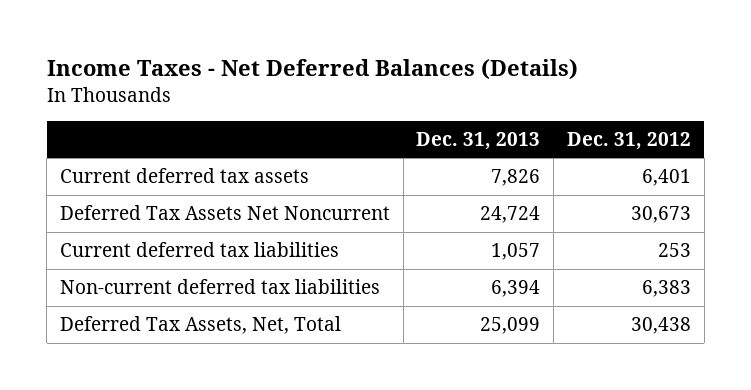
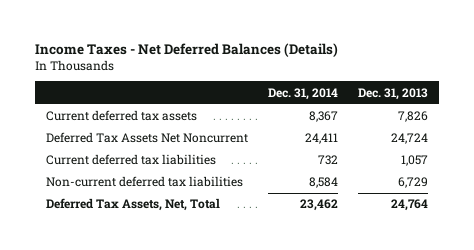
[566,132,691,151] Dec. 31, 2012 -> none
none -> [268,87,339,100] Dec. 31, 2014
[491,280,541,298] 6,394 -> [398,177,429,189] 6,729
[480,317,541,335] 25,099 -> [391,199,429,212] 24,764

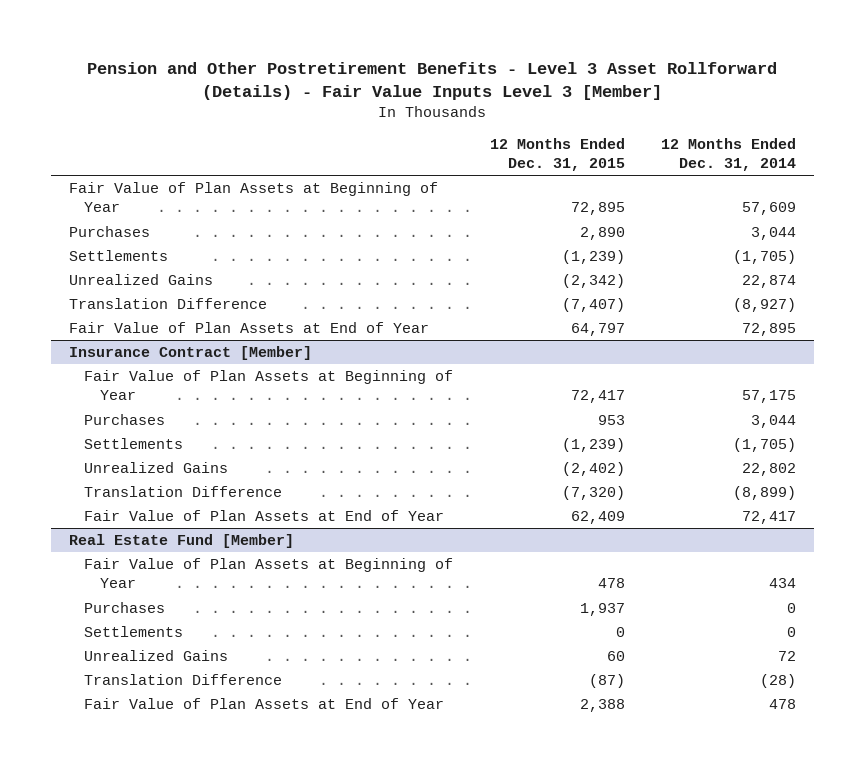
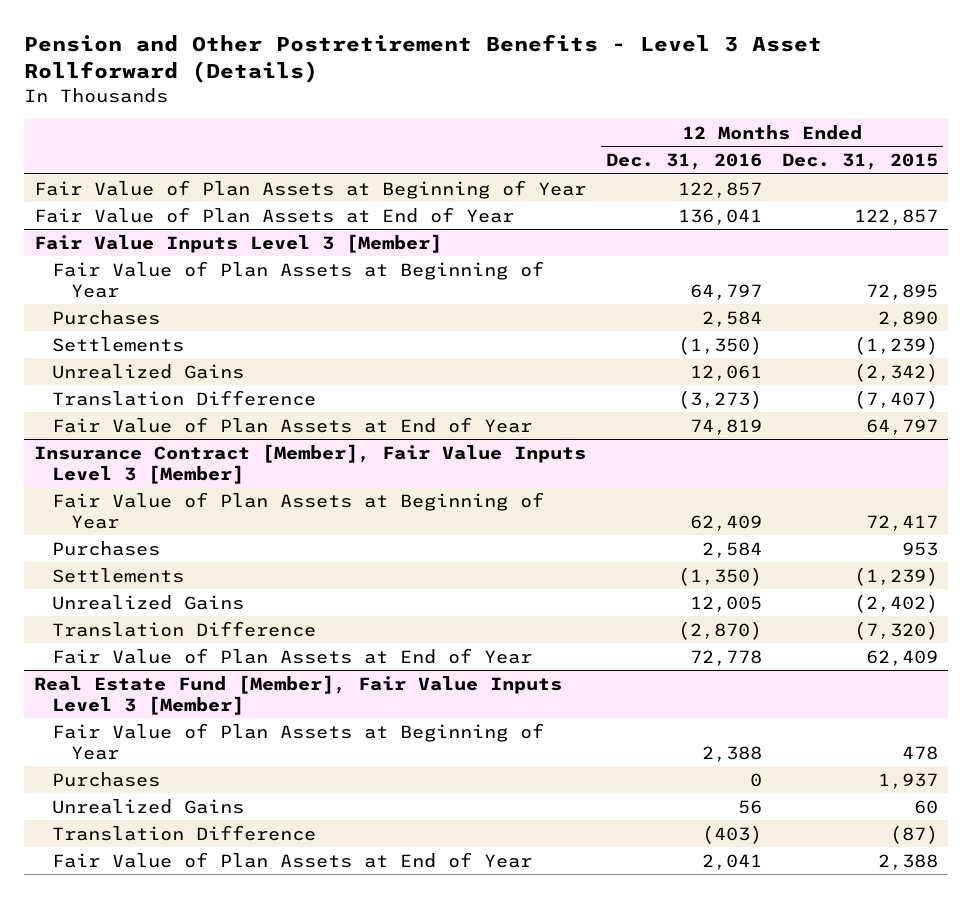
[87,61,778,100] Pension and Other Postretirement Benefits - Level 3 Asset Rollforward (Details) - Fair Value Inputs Level 3 [Member] -> [23,33,822,84] Pension and Other Postretirement Benefits - Level 3 Asset Rollforward (Details)
[660,137,796,171] 12 Months Ended Dec. 31, 2014 -> none
none -> [606,153,763,171] Dec. 31, 2016
none -> [33,179,586,199] Fair Value of Plan Assets at Beginning of Year
none -> [33,206,514,223] Fair Value of Plan Assets at End of Year
none -> [33,233,442,253] Fair Value Inputs Level 3 [Member]
[69,346,313,361] Insurance Contract [Member] -> none
none -> [33,443,586,484] Insurance Contract [Member], Fair Value Inputs Level 3 [Member]
[69,534,295,549] Real Estate Fund [Member] -> none
none -> [33,674,562,715] Real Estate Fund [Member], Fair Value Inputs Level 3 [Member]
[84,626,184,638] Settlements -> none

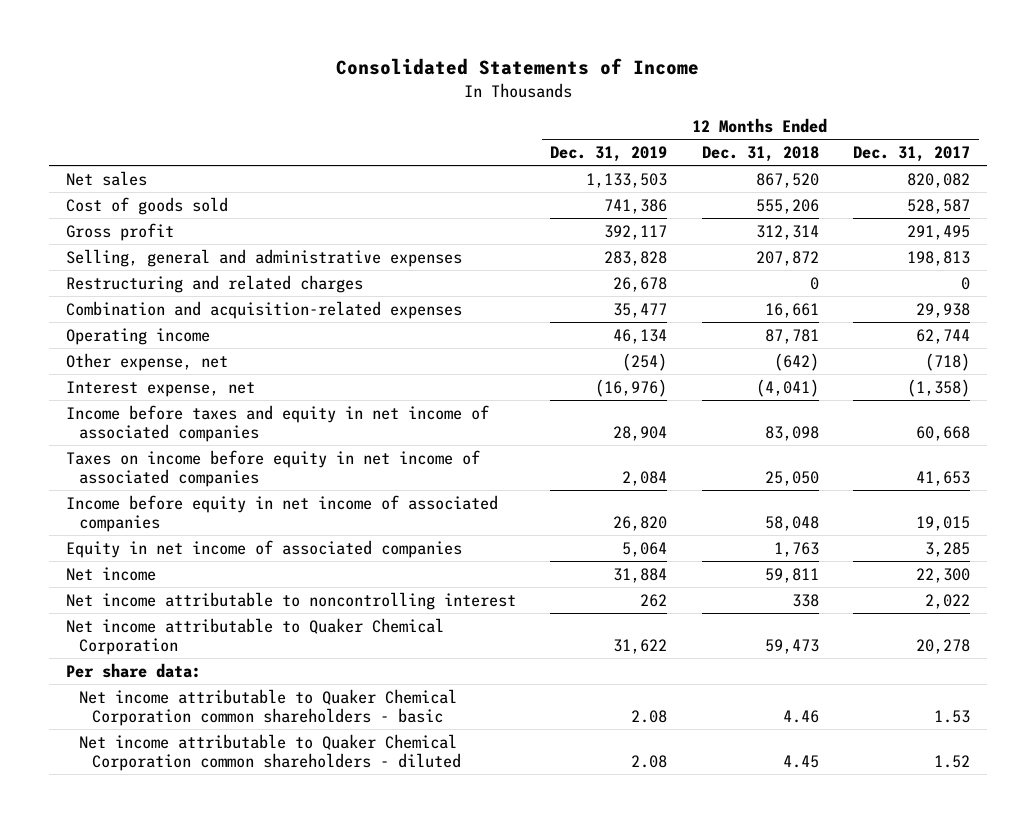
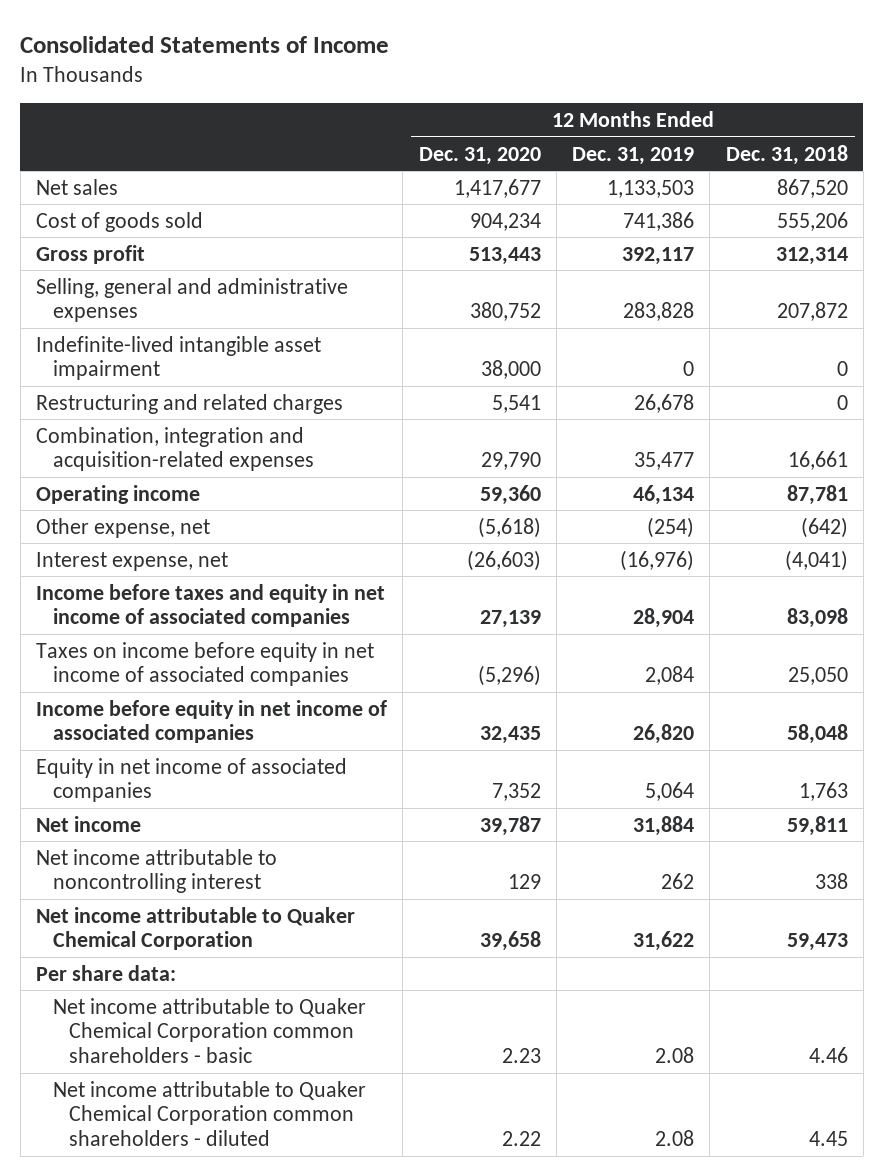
[853,145,971,162] Dec. 31, 2017 -> none
none -> [418,146,541,165] Dec. 31, 2020
none -> [36,335,322,381] Indefinite-lived intangible asset impairment
[66,300,463,319] Combination and acquisition-related expenses -> [36,426,314,472] Combination, integration and acquisition-related expenses

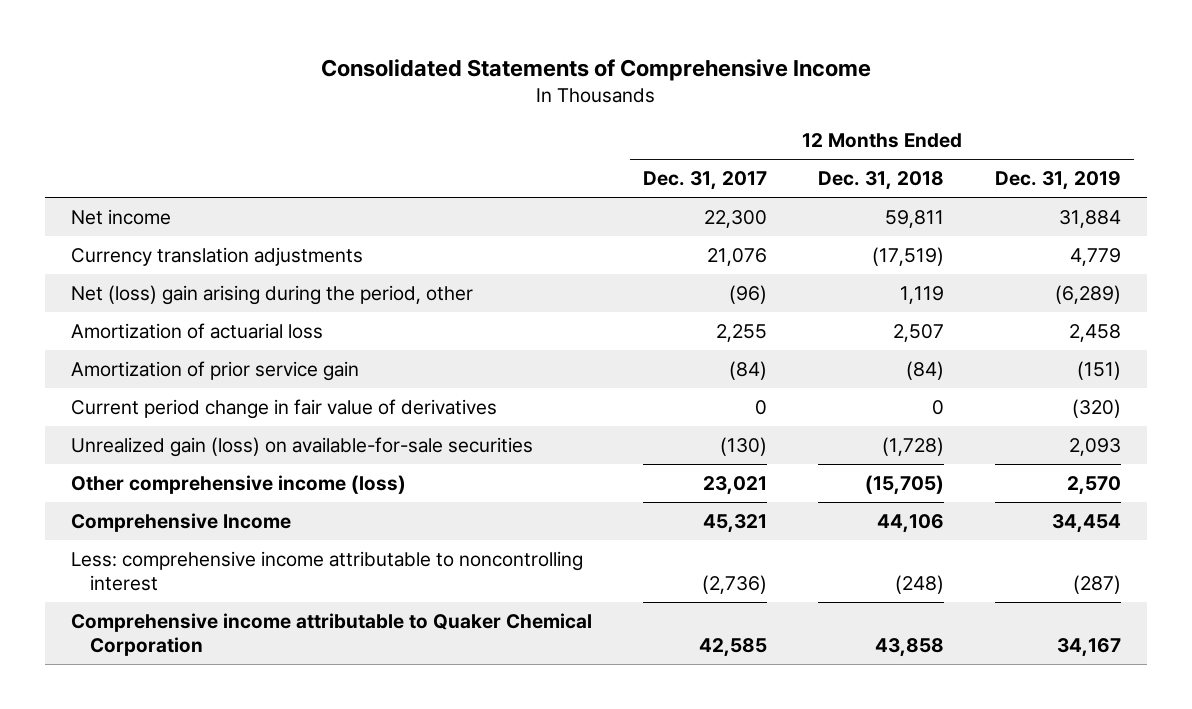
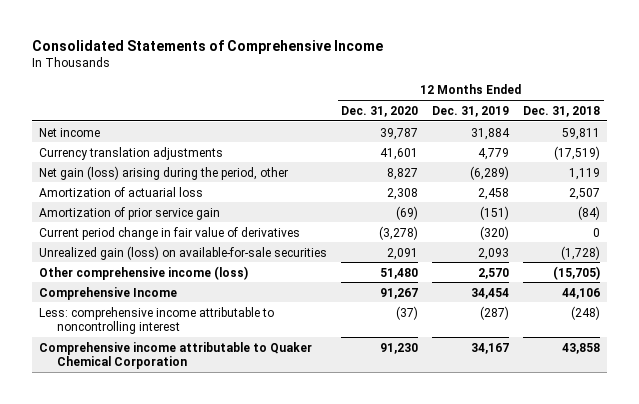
[642,171,767,191] Dec. 31, 2017 -> none
none -> [341,105,419,117] Dec. 31, 2020
[70,284,473,305] Net (loss) gain arising during the period, other -> [39,165,289,180] Net gain (loss) arising during the period, other

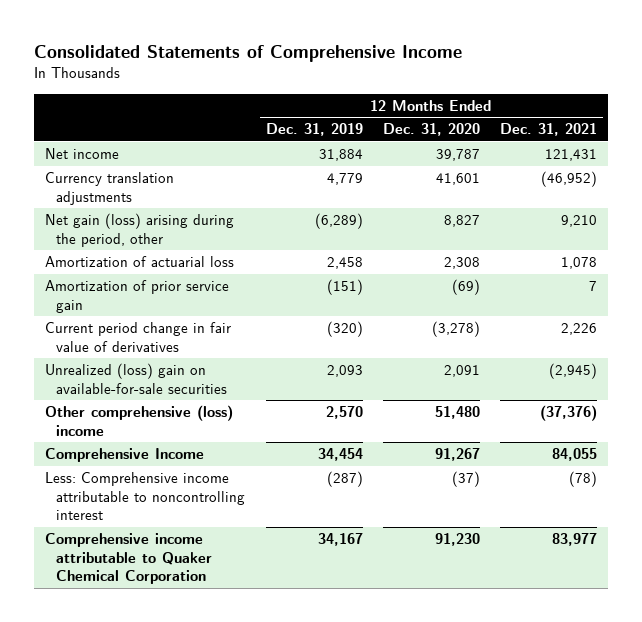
[523,105,601,117] Dec. 31, 2018 -> none
none -> [500,123,598,137] Dec. 31, 2021
[39,245,328,260] Unrealized gain (loss) on available-for-sale securities -> [44,363,228,394] Unrealized (loss) gain on available-for-sale securities
[39,265,249,280] Other comprehensive income (loss) -> [44,405,233,436] Other comprehensive (loss) income
[39,306,275,335] Less: comprehensive income attributable to noncontrolling interest -> [44,472,246,521] Less: Comprehensive income attributable to noncontrolling interest

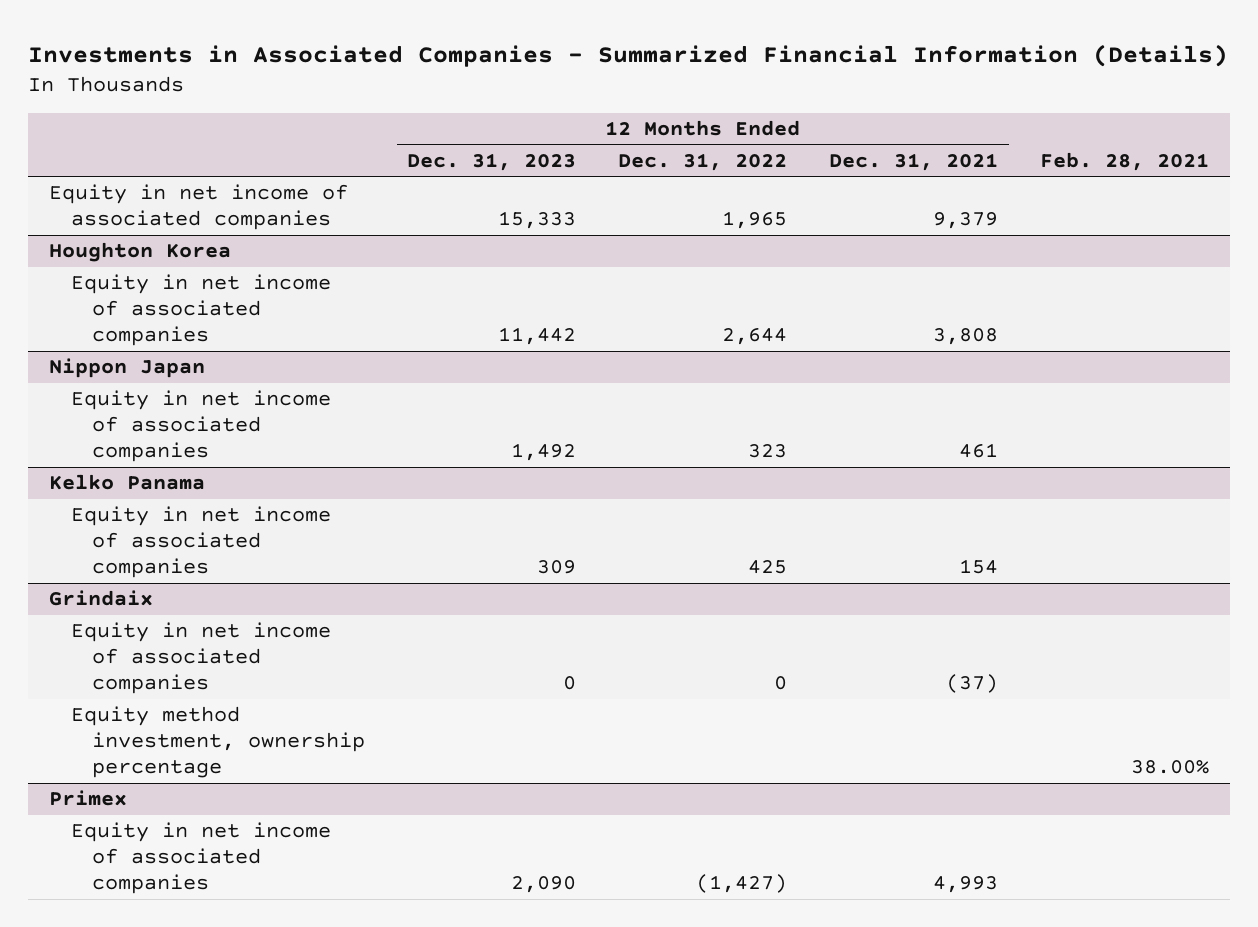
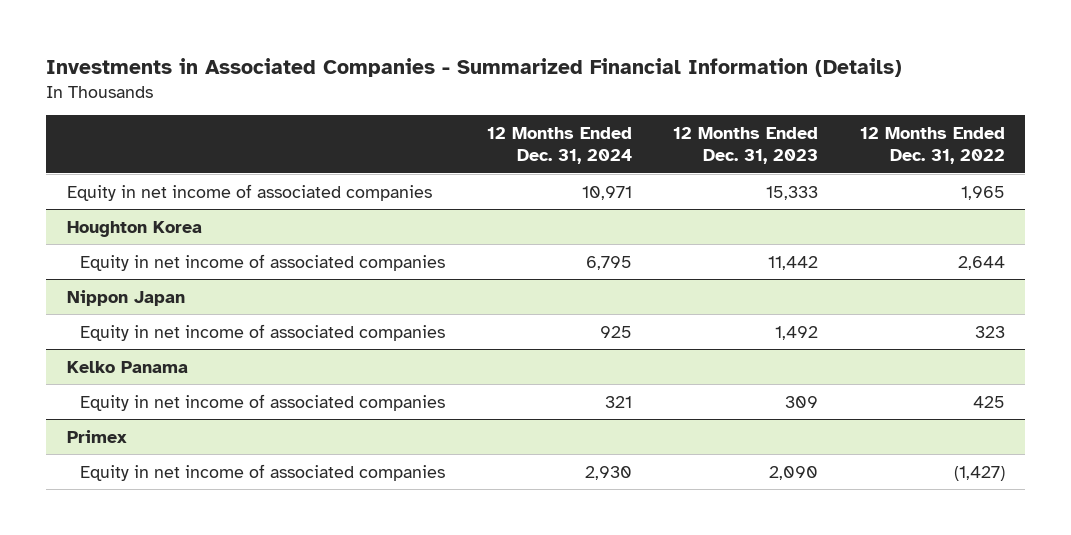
[829,152,999,171] Dec. 31, 2021 -> none
[1040,151,1210,171] Feb. 28, 2021 -> none
none -> [486,126,632,165] 12 Months Ended Dec. 31, 2024
[48,590,153,607] Grindaix -> none
[70,622,331,695] Equity in net income of associated companies -> none
[70,706,366,779] Equity method investment, ownership percentage -> none

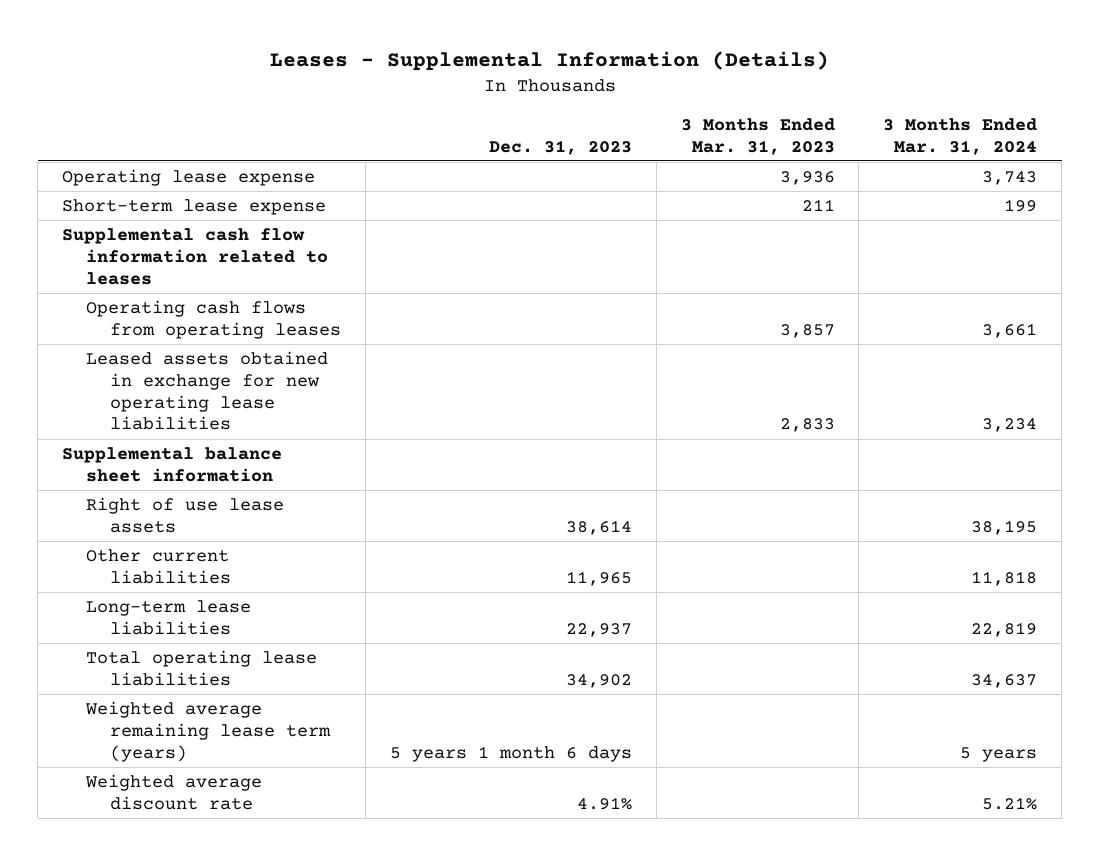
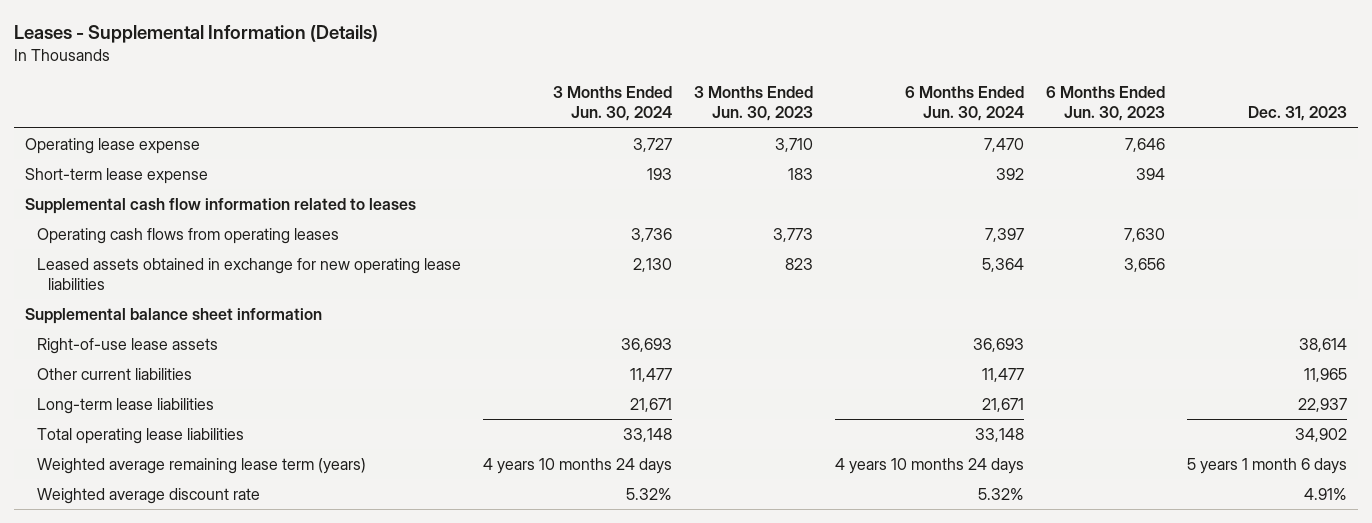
[680,117,835,155] 3 Months Ended Mar. 31, 2023 -> none
[883,117,1038,155] 3 Months Ended Mar. 31, 2024 -> none
none -> [552,86,672,122] 3 Months Ended Jun. 30, 2024
none -> [693,86,813,122] 3 Months Ended Jun. 30, 2023
none -> [904,86,1024,122] 6 Months Ended Jun. 30, 2024
none -> [1045,86,1165,122] 6 Months Ended Jun. 30, 2023
[85,496,284,533] Right of use lease assets -> [36,338,218,355] Right-of-use lease assets

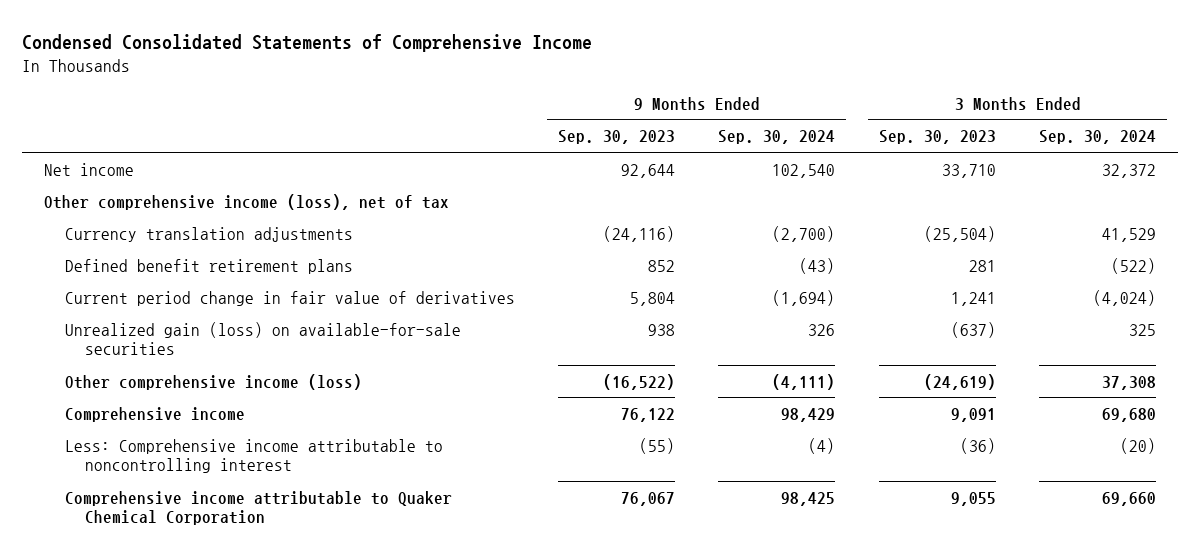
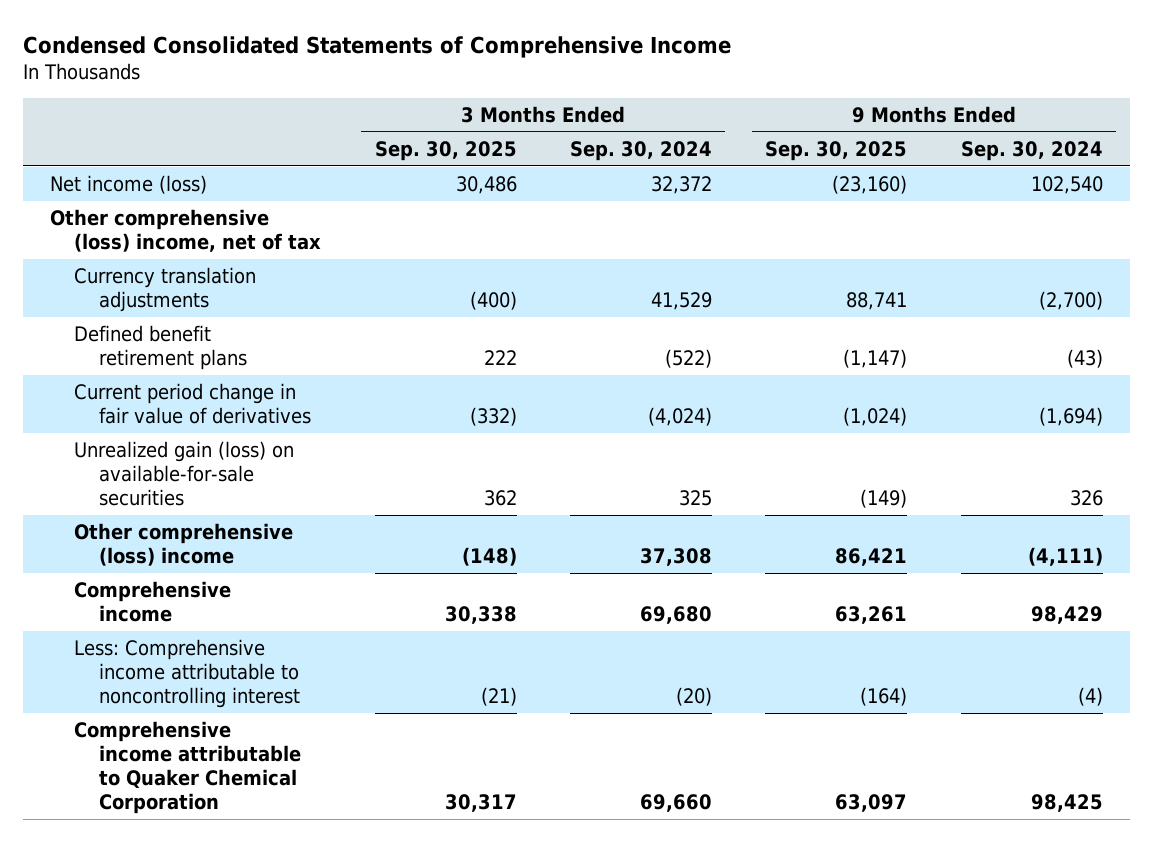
[557,130,675,145] Sep. 30, 2023 -> none
[878,130,996,145] Sep. 30, 2023 -> none
none -> [374,140,517,161] Sep. 30, 2025
none -> [765,140,908,161] Sep. 30, 2025
[43,162,134,176] Net income -> [49,174,207,194] Net income (loss)
[43,193,449,210] Other comprehensive income (loss), net of tax -> [49,208,322,253] Other comprehensive (loss) income, net of tax
[64,373,362,390] Other comprehensive income (loss) -> [74,522,294,567] Other comprehensive (loss) income

